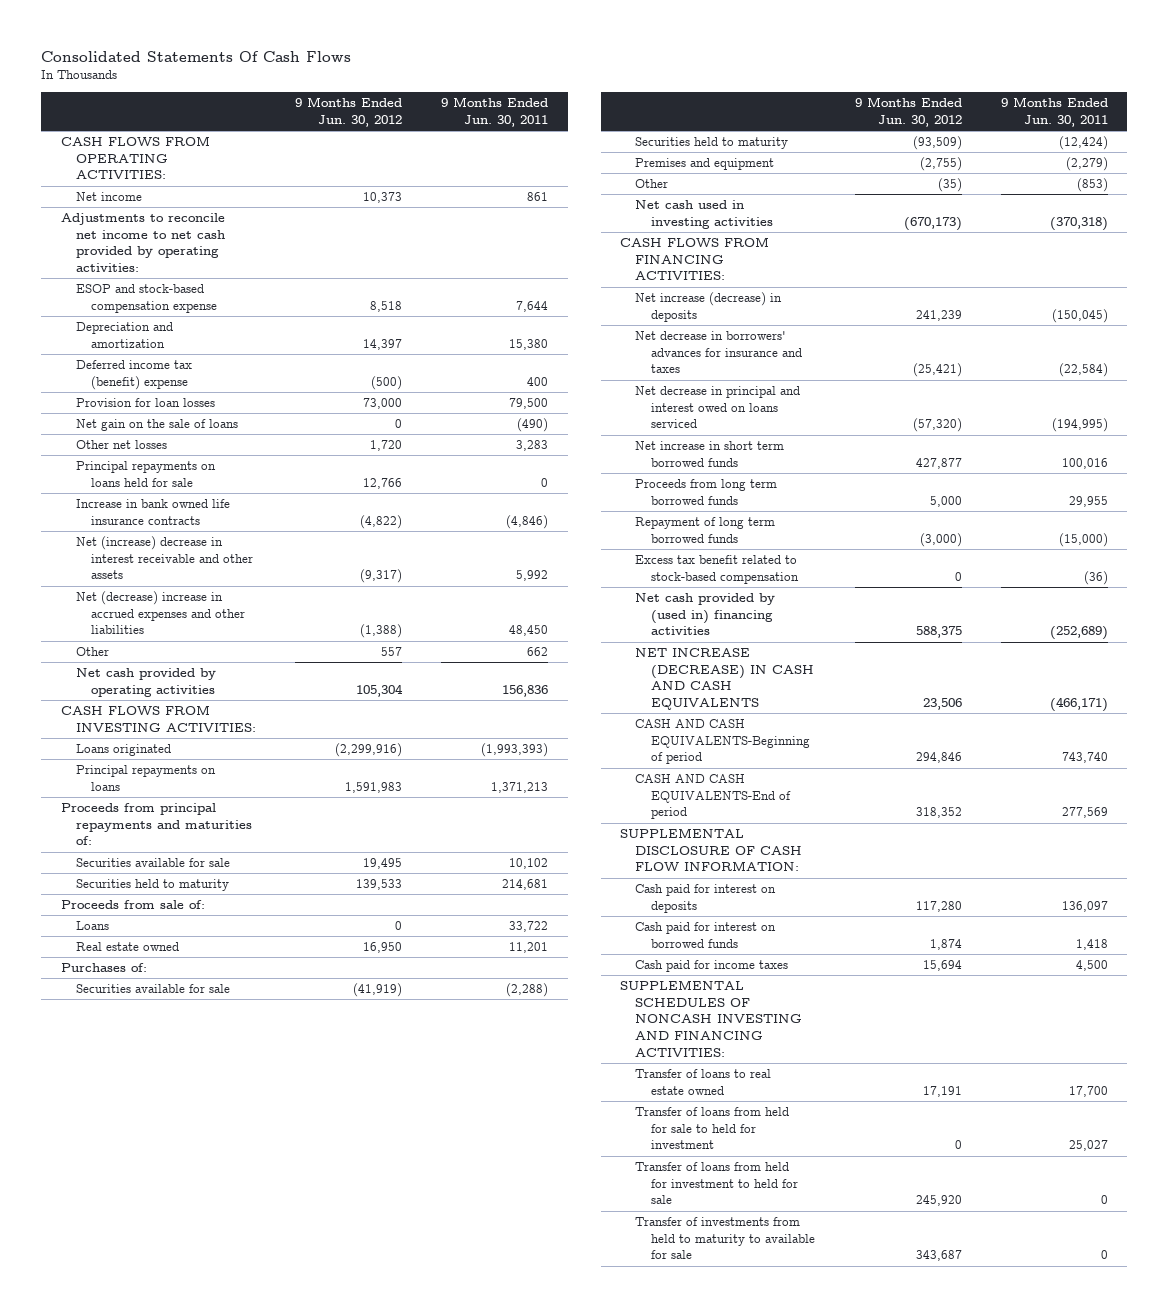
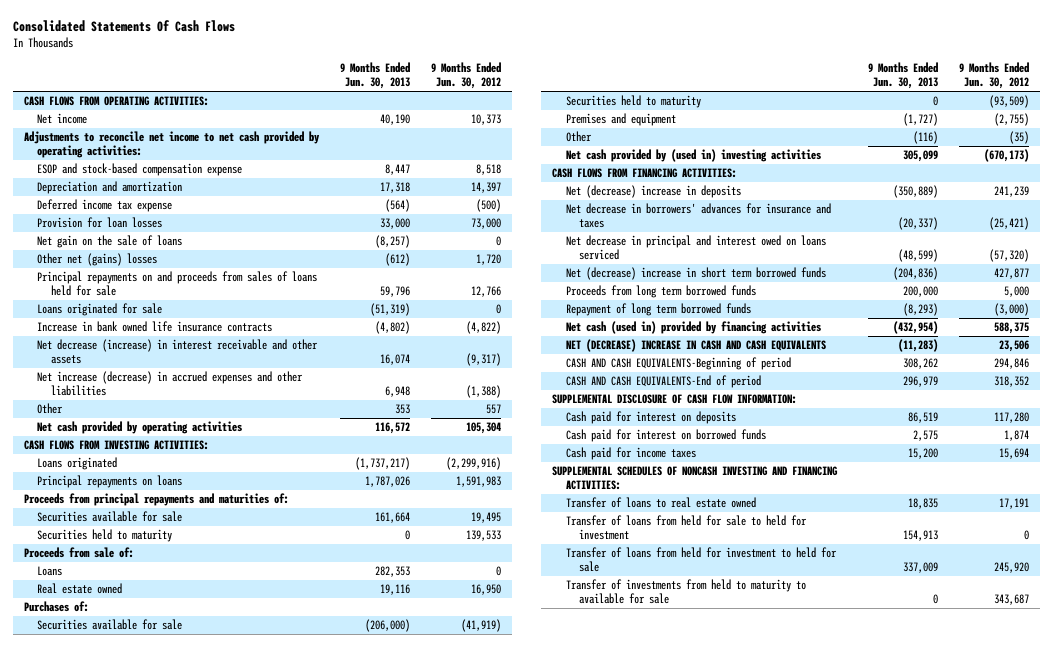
[441,97,549,128] 9 Months Ended Jun. 30, 2011 -> none
none -> [339,62,410,90] 9 Months Ended Jun. 30, 2013
[76,360,193,390] Deferred income tax (benefit) expense -> [37,199,173,213] Deferred income tax expense
[76,440,168,450] Other net losses -> [37,253,158,267] Other net (gains) losses
[76,461,217,487] Principal repayments on loans held for sale -> [37,271,318,296] Principal repayments on and proceeds from sales of loans held for sale
none -> [37,303,163,317] Loans originated for sale
[76,536,254,580] Net (increase) decrease in interest receivable and other assets -> [37,339,319,364] Net decrease (increase) in interest receivable and other assets
[76,591,246,635] Net (decrease) increase in accrued expenses and other liabilities -> [37,371,304,396] Net increase (decrease) in accrued expenses and other liabilities
[635,200,773,229] Net cash used in investing activities -> [565,149,821,163] Net cash provided by (used in) investing activities
[635,292,783,322] Net increase (decrease) in deposits -> [565,185,741,199] Net (decrease) increase in deposits
[635,441,785,467] Net increase in short term borrowed funds -> [565,267,826,281] Net (decrease) increase in short term borrowed funds
[635,555,799,584] Excess tax benefit related to stock-based compensation -> none
[635,593,776,636] Net cash provided by (used in) financing activities -> [565,321,821,335] Net cash (used in) provided by financing activities
[635,648,814,711] NET INCREASE (DECREASE) IN CASH AND CASH EQUIVALENTS -> [565,339,826,353] NET (DECREASE) INCREASE IN CASH AND CASH EQUIVALENTS

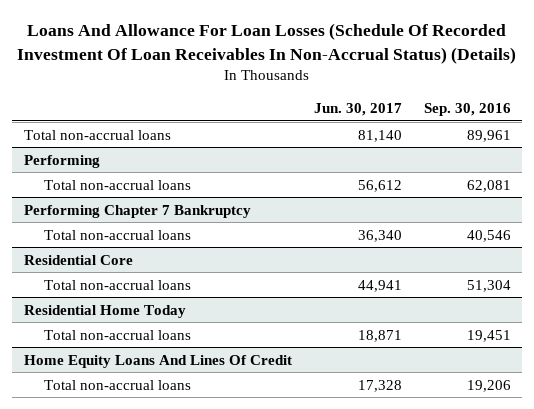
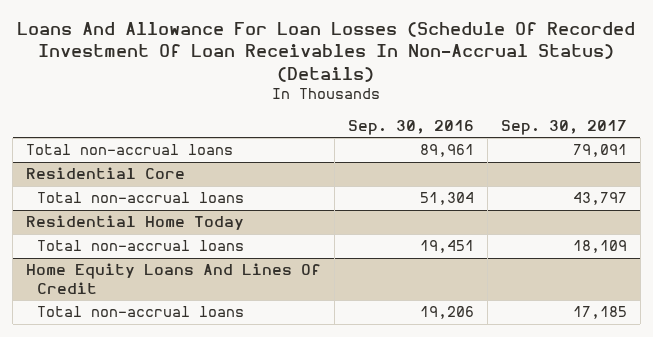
[313,102,402,116] Jun. 30, 2017 -> none
none -> [500,119,627,135] Sep. 30, 2017
[23,154,100,168] Performing -> none
[44,179,192,190] Total non-accrual loans -> none
[23,204,251,218] Performing Chapter 7 Bankruptcy -> none
[44,229,192,240] Total non-accrual loans -> none

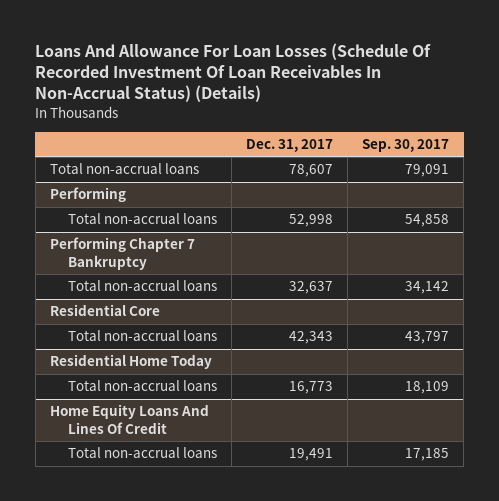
[347,119,474,135] Sep. 30, 2016 -> none
none -> [246,139,334,153] Dec. 31, 2017
none -> [49,187,126,203] Performing
none -> [68,213,218,225] Total non-accrual loans
none -> [49,237,195,270] Performing Chapter 7 Bankruptcy
none -> [68,280,218,292] Total non-accrual loans

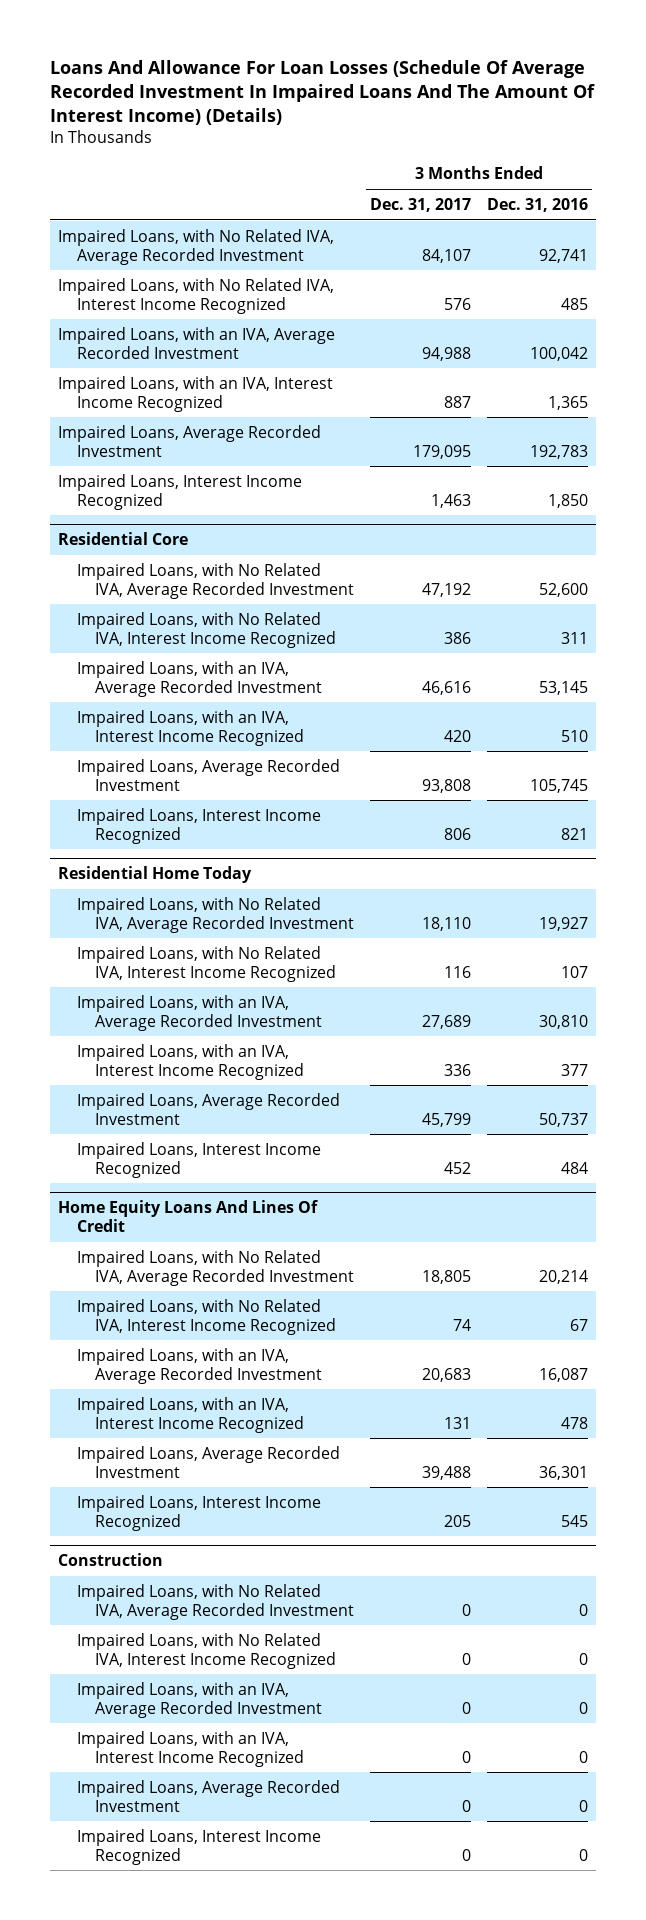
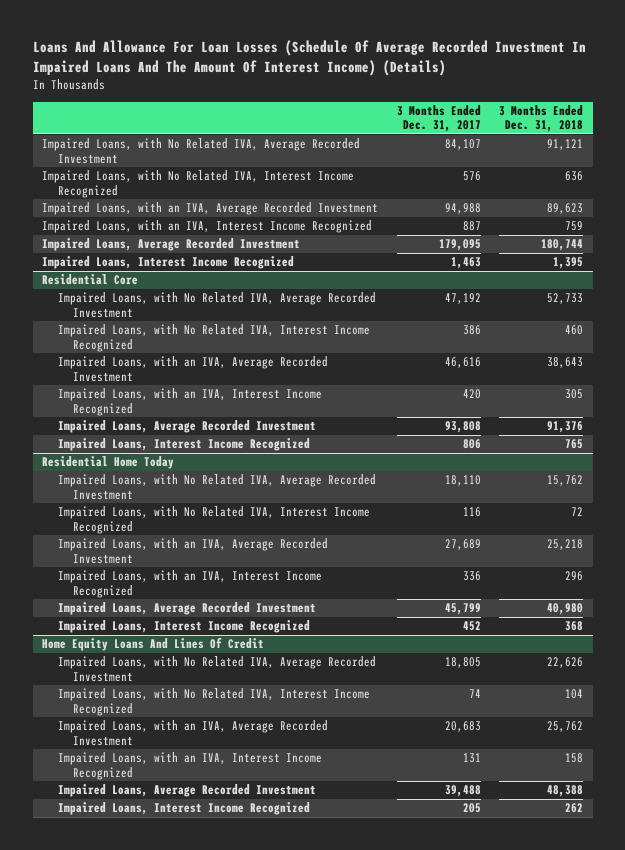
[486,197,588,212] Dec. 31, 2016 -> none
none -> [499,104,584,133] 3 Months Ended Dec. 31, 2018
[58,1553,164,1567] Construction -> none
[76,1583,355,1620] Impaired Loans, with No Related IVA, Average Recorded Investment -> none
[76,1632,337,1669] Impaired Loans, with No Related IVA, Interest Income Recognized -> none
[76,1681,323,1718] Impaired Loans, with an IVA, Average Recorded Investment -> none
[76,1730,305,1767] Impaired Loans, with an IVA, Interest Income Recognized -> none
[76,1779,340,1812] Impaired Loans, Average Recorded Investment -> none
[76,1828,321,1865] Impaired Loans, Interest Income Recognized -> none

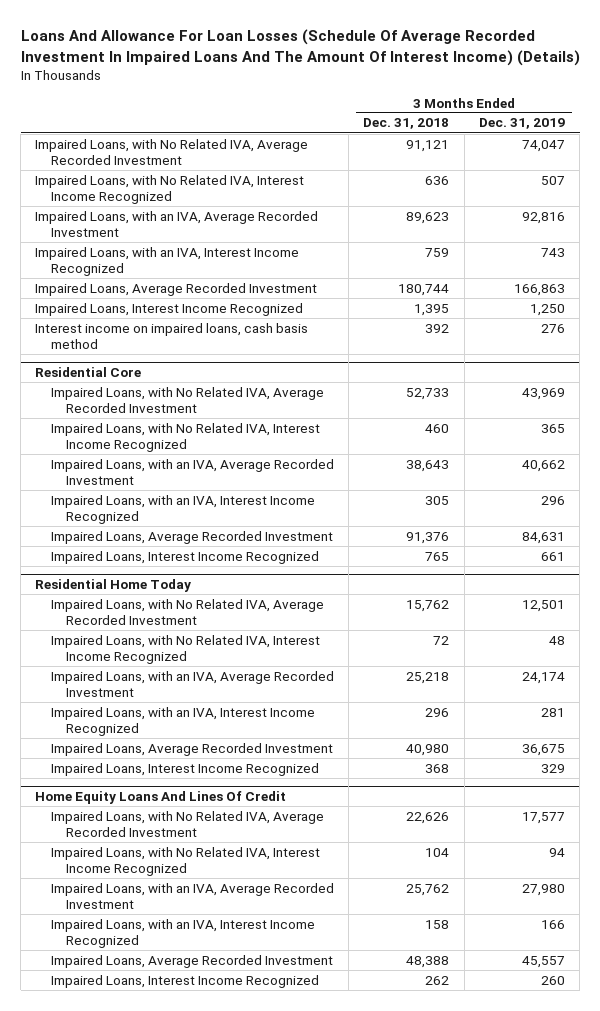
[396,104,481,133] 3 Months Ended Dec. 31, 2017 -> none
none -> [478,118,565,130] Dec. 31, 2019
none -> [35,322,309,349] Interest income on impaired loans, cash basis method

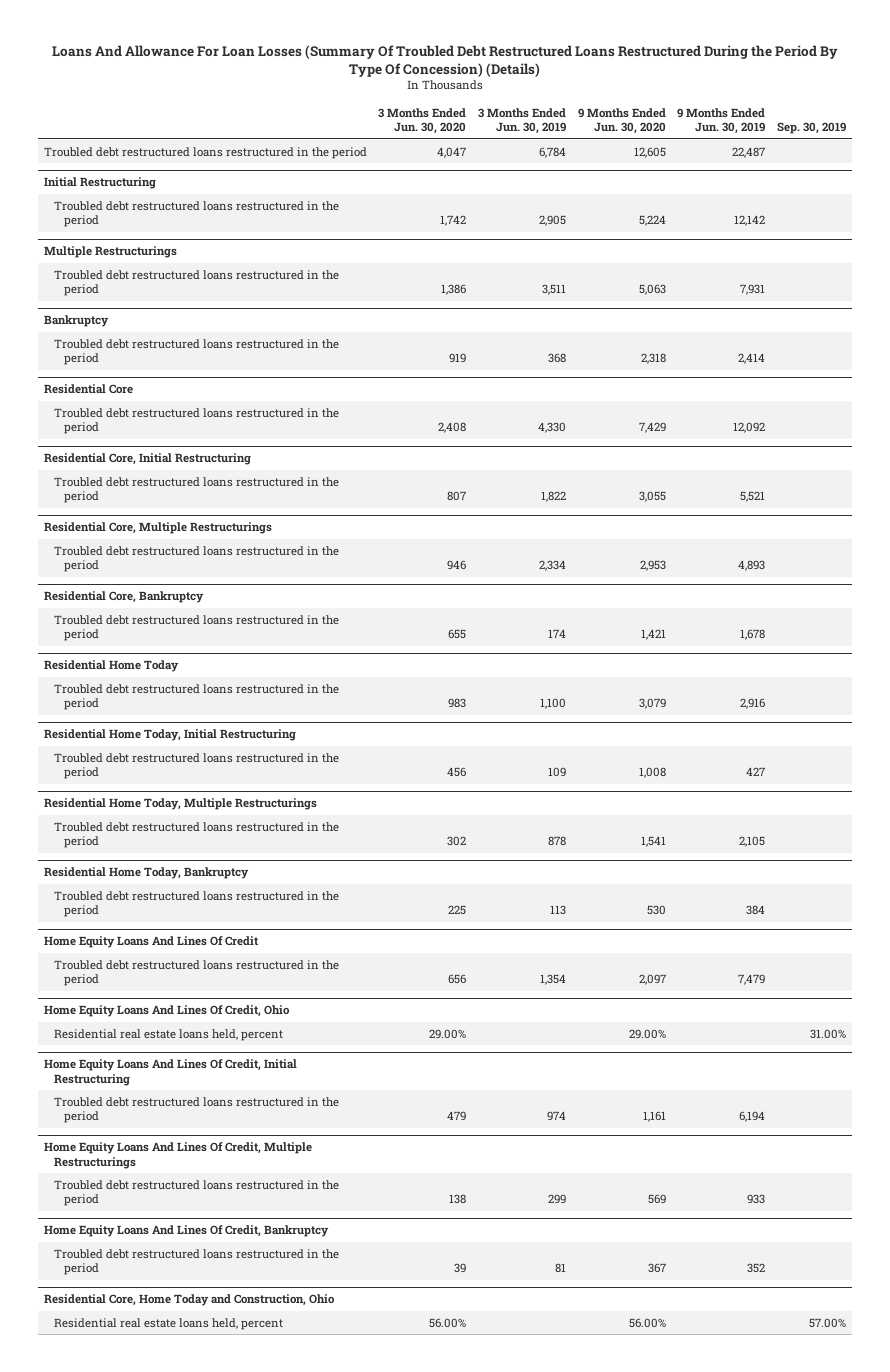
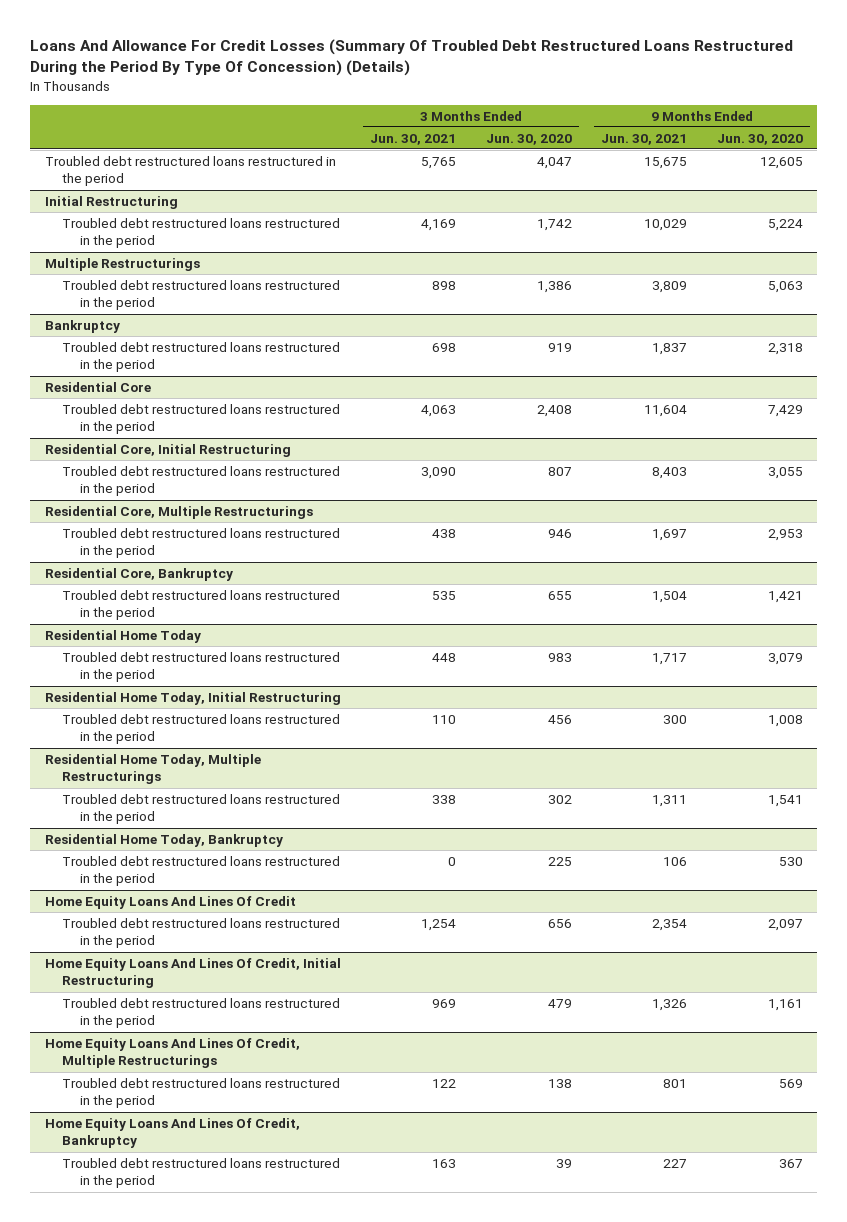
[51,44,838,77] Loans And Allowance For Loan Losses (Summary Of Troubled Debt Restructured Loans Restructured During the Period By Type Of Concession) (Details) -> [29,39,793,77] Loans And Allowance For Credit Losses (Summary Of Troubled Debt Restructured Loans Restructured During the Period By Type Of Concession) (Details)
[477,107,566,135] 3 Months Ended Jun. 30, 2019 -> none
[677,107,766,135] 9 Months Ended Jun. 30, 2019 -> none
[777,122,847,135] Sep. 30, 2019 -> none
none -> [370,133,457,145] Jun. 30, 2021
none -> [601,133,688,145] Jun. 30, 2021
[43,1005,290,1018] Home Equity Loans And Lines Of Credit, Ohio -> none
[53,1028,283,1041] Residential real estate loans held, percent -> none
[43,1294,335,1307] Residential Core, Home Today and Construction, Ohio -> none
[53,1317,283,1330] Residential real estate loans held, percent -> none

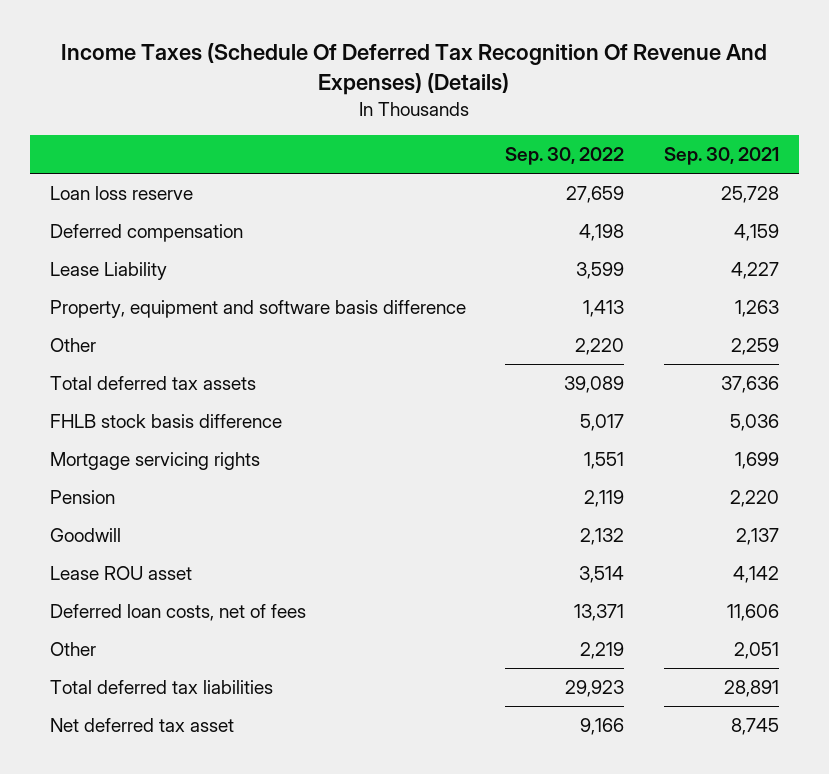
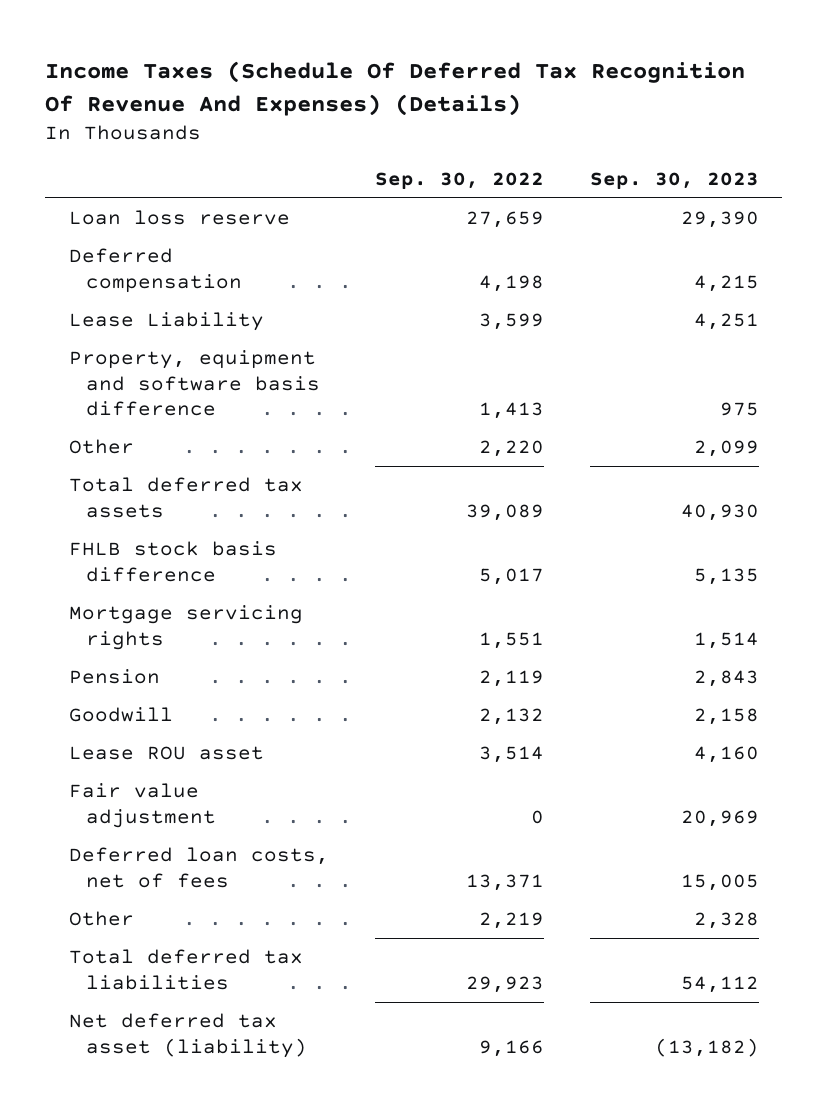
[663,147,779,166] Sep. 30, 2021 -> none
none -> [590,172,760,190] Sep. 30, 2023
none -> [68,783,216,828] Fair value adjustment
[50,718,235,733] Net deferred tax asset -> [68,1013,307,1058] Net deferred tax asset (liability)

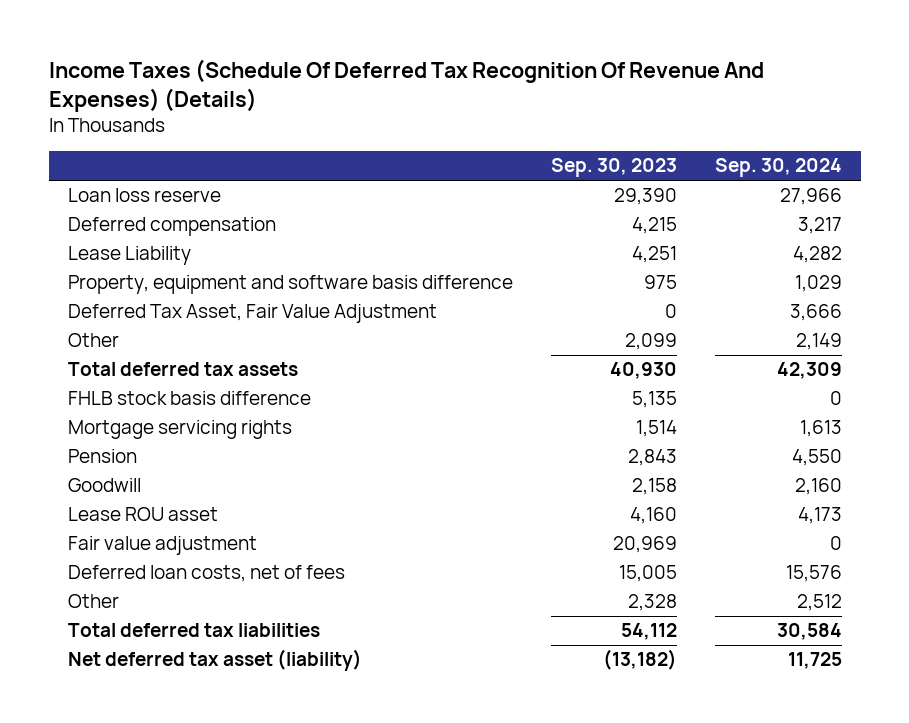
[374,172,544,190] Sep. 30, 2022 -> none
none -> [714,158,842,178] Sep. 30, 2024
none -> [67,304,437,324] Deferred Tax Asset, Fair Value Adjustment

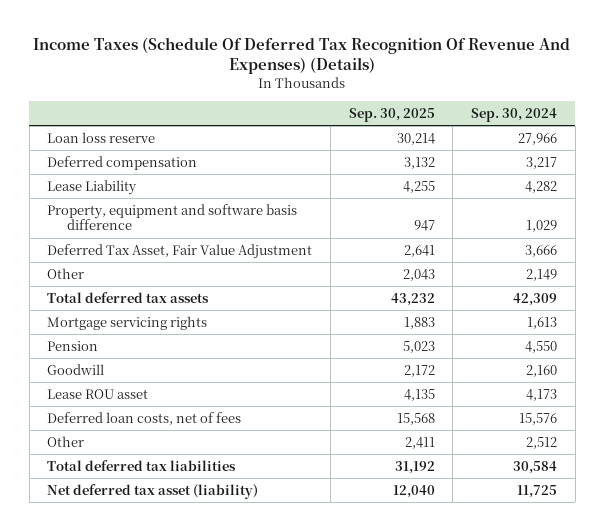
[550,158,677,178] Sep. 30, 2023 -> none
none -> [348,108,435,123] Sep. 30, 2025
[67,391,311,406] FHLB stock basis difference -> none
[67,536,257,556] Fair value adjustment -> none

